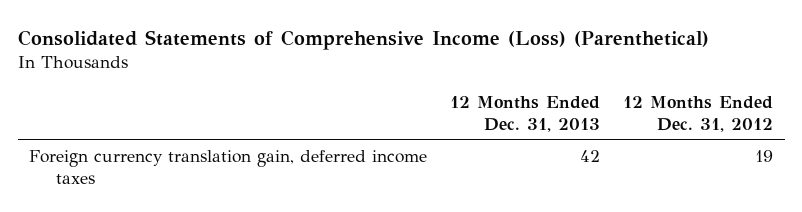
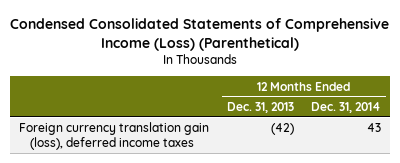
[17,29,709,50] Consolidated Statements of Comprehensive Income (Loss) (Parenthetical) -> [10,18,390,51] Condensed Consolidated Statements of Comprehensive Income (Loss) (Parenthetical)
[623,95,774,132] 12 Months Ended Dec. 31, 2012 -> none
none -> [311,102,382,114] Dec. 31, 2014
[29,149,428,184] Foreign currency translation gain, deferred income taxes -> [19,122,210,150] Foreign currency translation gain (loss), deferred income taxes
[580,149,601,162] 42 -> [270,123,294,136] (42)

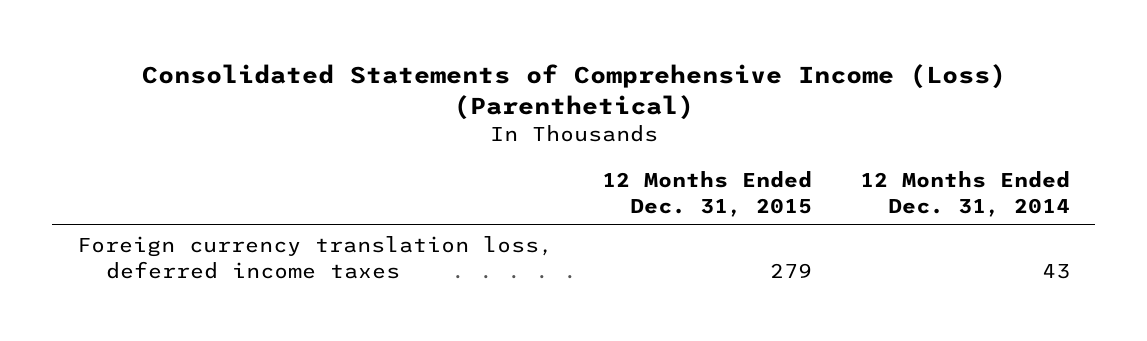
[10,18,390,51] Condensed Consolidated Statements of Comprehensive Income (Loss) (Parenthetical) -> [141,64,1006,121] Consolidated Statements of Comprehensive Income (Loss) (Parenthetical)
[226,102,294,114] Dec. 31, 2013 -> none
none -> [601,171,812,217] 12 Months Ended Dec. 31, 2015
[19,122,210,150] Foreign currency translation gain (loss), deferred income taxes -> [76,235,553,279] Foreign currency translation loss, deferred income taxes

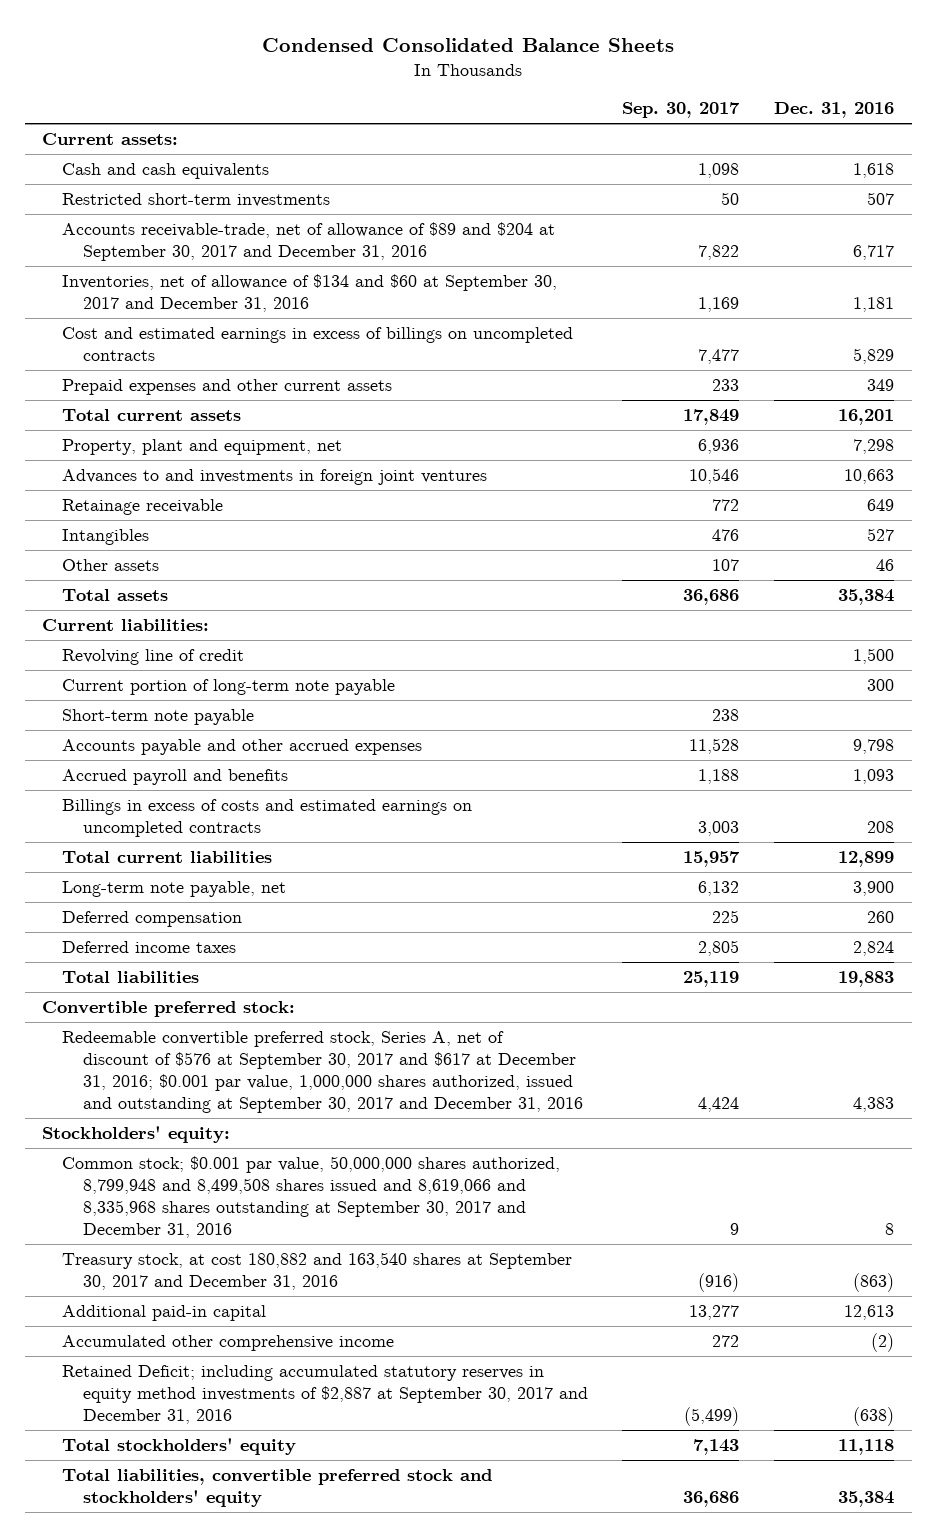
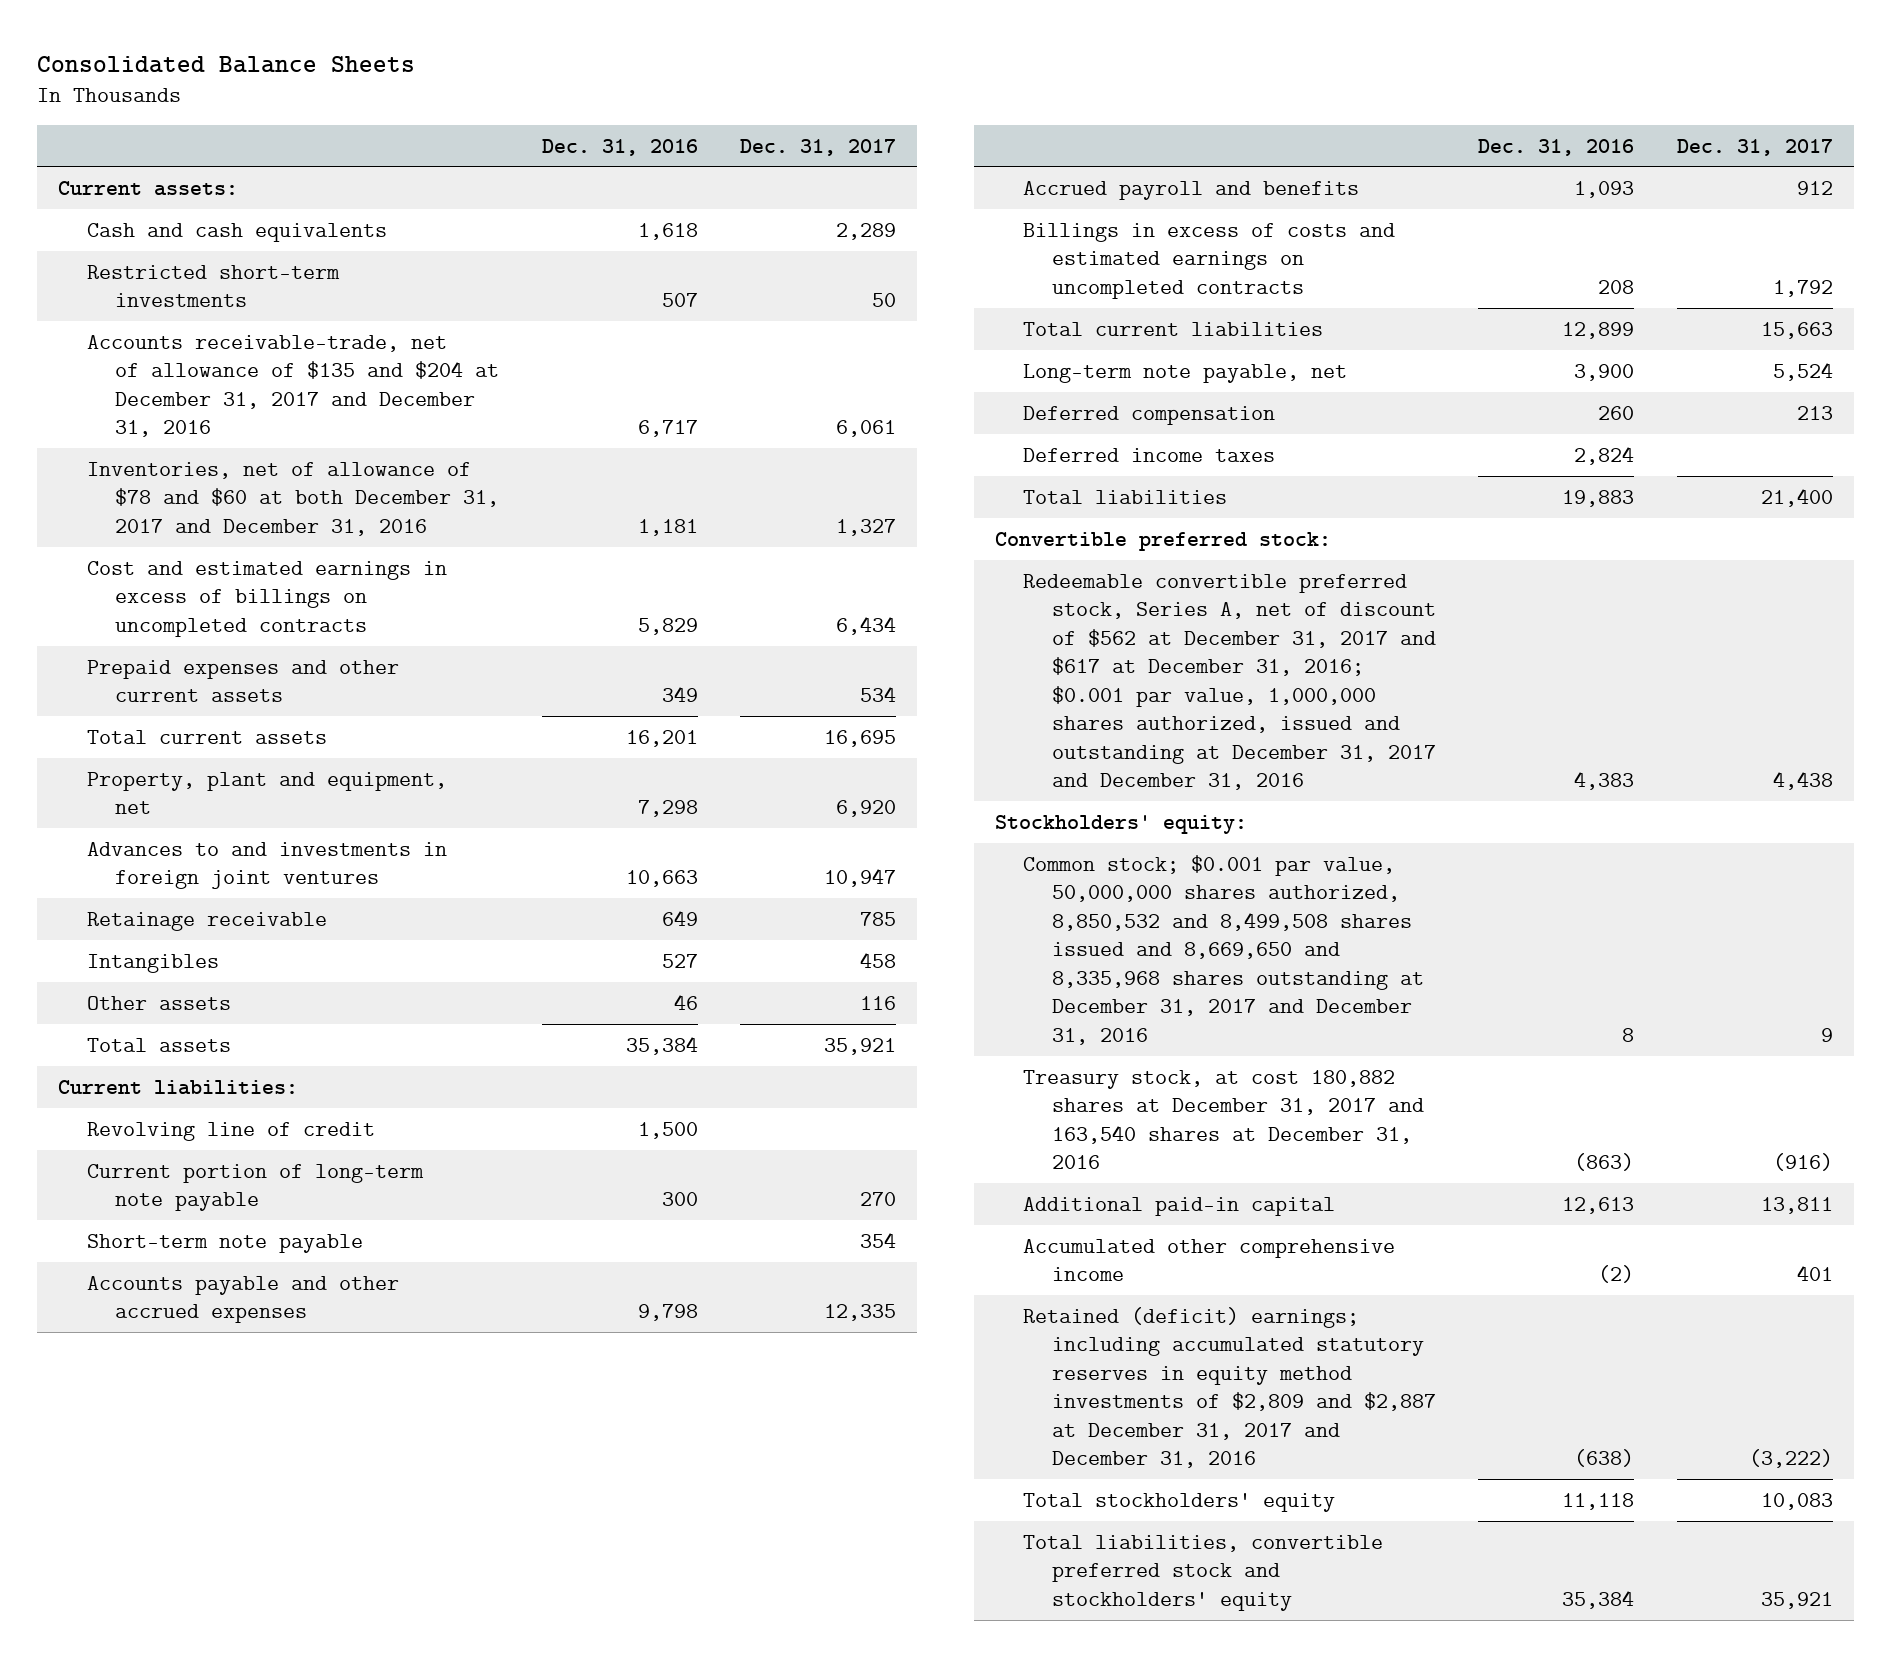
[262,38,675,53] Condensed Consolidated Balance Sheets -> [36,55,415,73] Consolidated Balance Sheets
[622,102,741,119] Sep. 30, 2017 -> none
none -> [739,138,896,156] Dec. 31, 2017
[62,222,556,261] Accounts receivable-trade, net of allowance of $89 and $204 at September 30, 2017 and December 31, 2016 -> [86,334,500,438] Accounts receivable-trade, net of allowance of $135 and $204 at December 31, 2017 and December 31, 2016
[62,274,558,312] Inventories, net of allowance of $134 and $60 at September 30, 2017 and December 31, 2016 -> [86,461,500,536] Inventories, net of allowance of $78 and $60 at both December 31, 2017 and December 31, 2016
[62,1031,583,1113] Redeemable convertible preferred stock, Series A, net of discount of $576 at September 30, 2017 and $617 at December 31, 2016; $0.001 par value, 1,000,000 shares authorized, issued and outstanding at September 30, 2017 and December 31, 2016 -> [1023,573,1436,791] Redeemable convertible preferred stock, Series A, net of discount of $562 at December 31, 2017 and $617 at December 31, 2016; $0.001 par value, 1,000,000 shares authorized, issued and outstanding at December 31, 2017 and December 31, 2016
[62,1156,561,1238] Common stock; $0.001 par value, 50,000,000 shares authorized, 8,799,948 and 8,499,508 shares issued and 8,619,066 and 8,335,968 shares outstanding at September 30, 2017 and December 31, 2016 -> [1023,854,1424,1045] Common stock; $0.001 par value, 50,000,000 shares authorized, 8,850,532 and 8,499,508 shares issued and 8,669,650 and 8,335,968 shares outstanding at December 31, 2017 and December 31, 2016
[62,1252,573,1290] Treasury stock, at cost 180,882 and 163,540 shares at September 30, 2017 and December 31, 2016 -> [1023,1069,1424,1170] Treasury stock, at cost 180,882 shares at December 31, 2017 and 163,540 shares at December 31, 2016
[62,1365,588,1424] Retained Deficit; including accumulated statutory reserves in equity method investments of $2,887 at September 30, 2017 and December 31, 2016 -> [1023,1306,1436,1469] Retained (deficit) earnings; including accumulated statutory reserves in equity method investments of $2,809 and $2,887 at December 31, 2017 and December 31, 2016

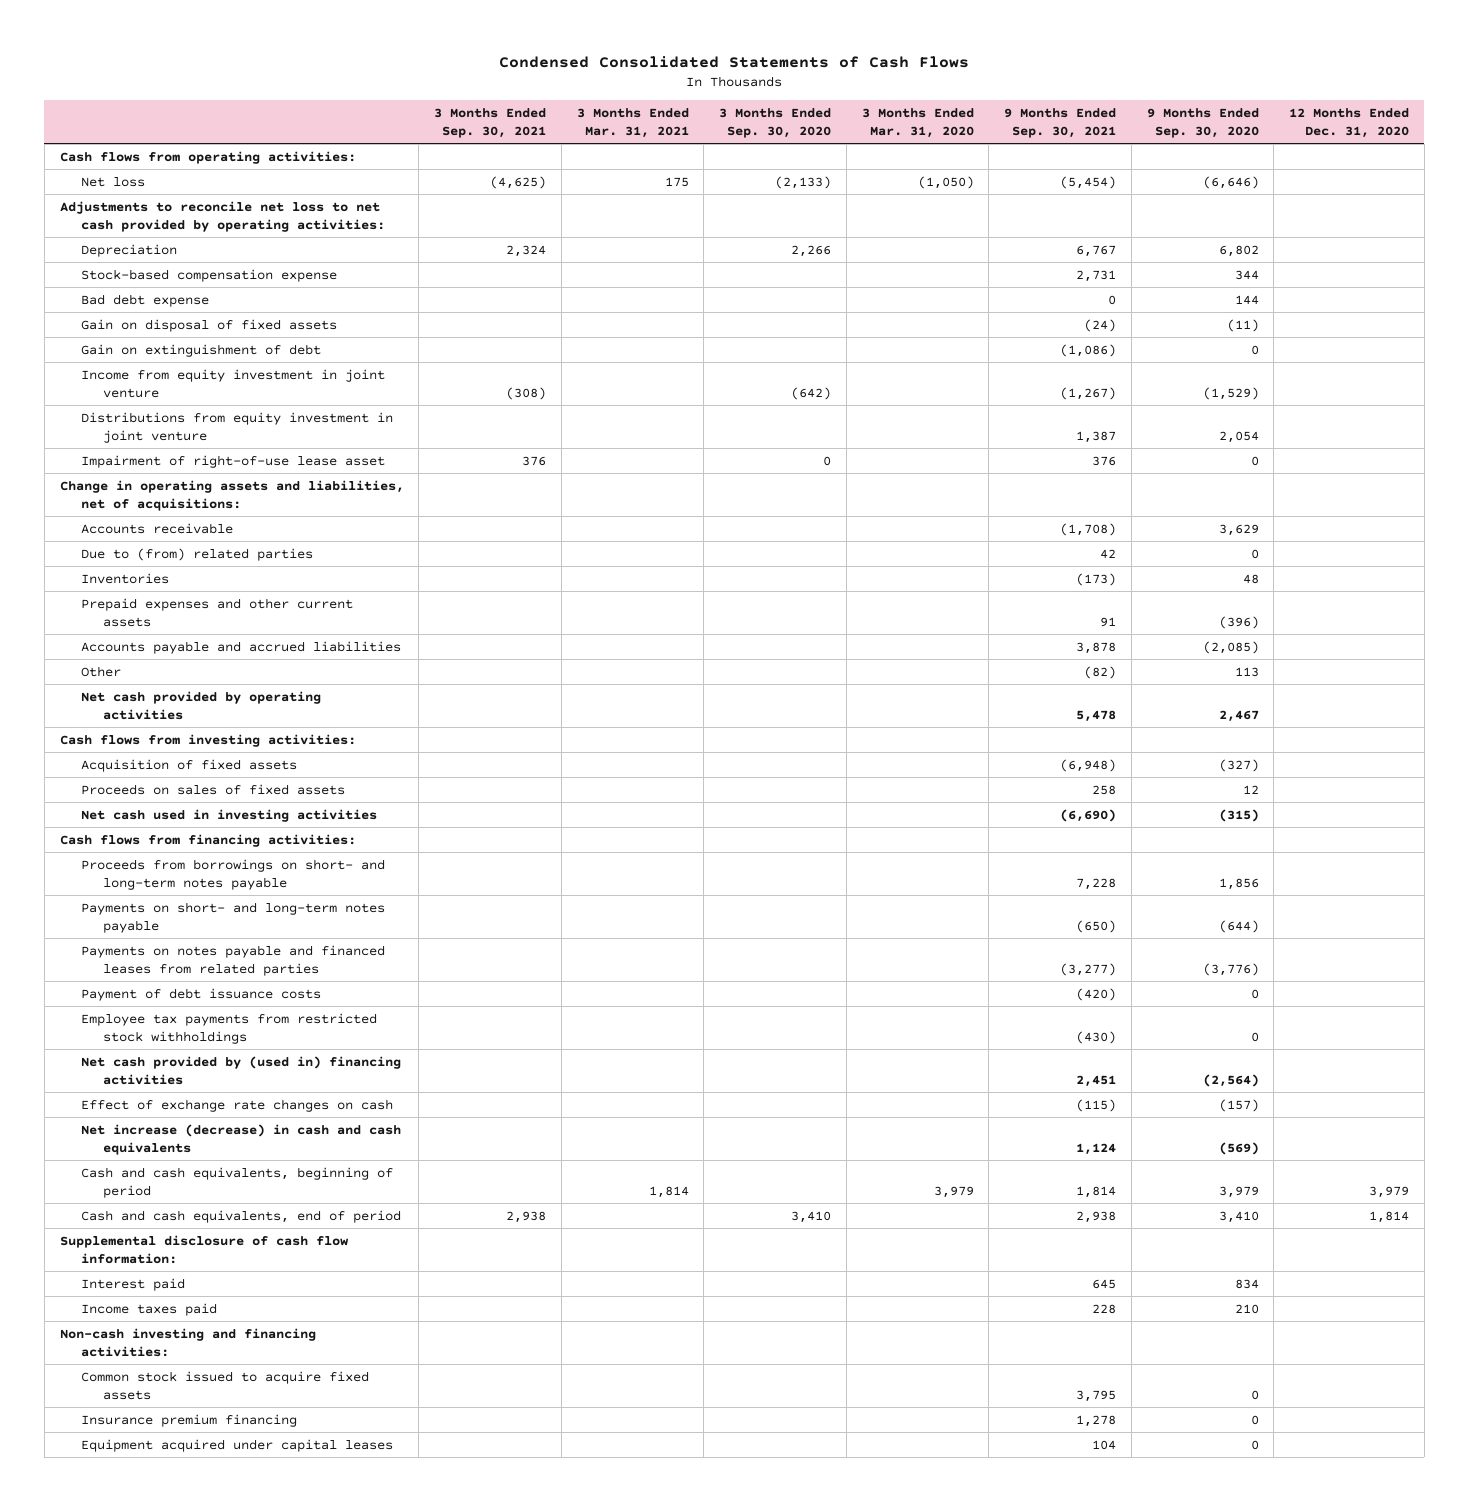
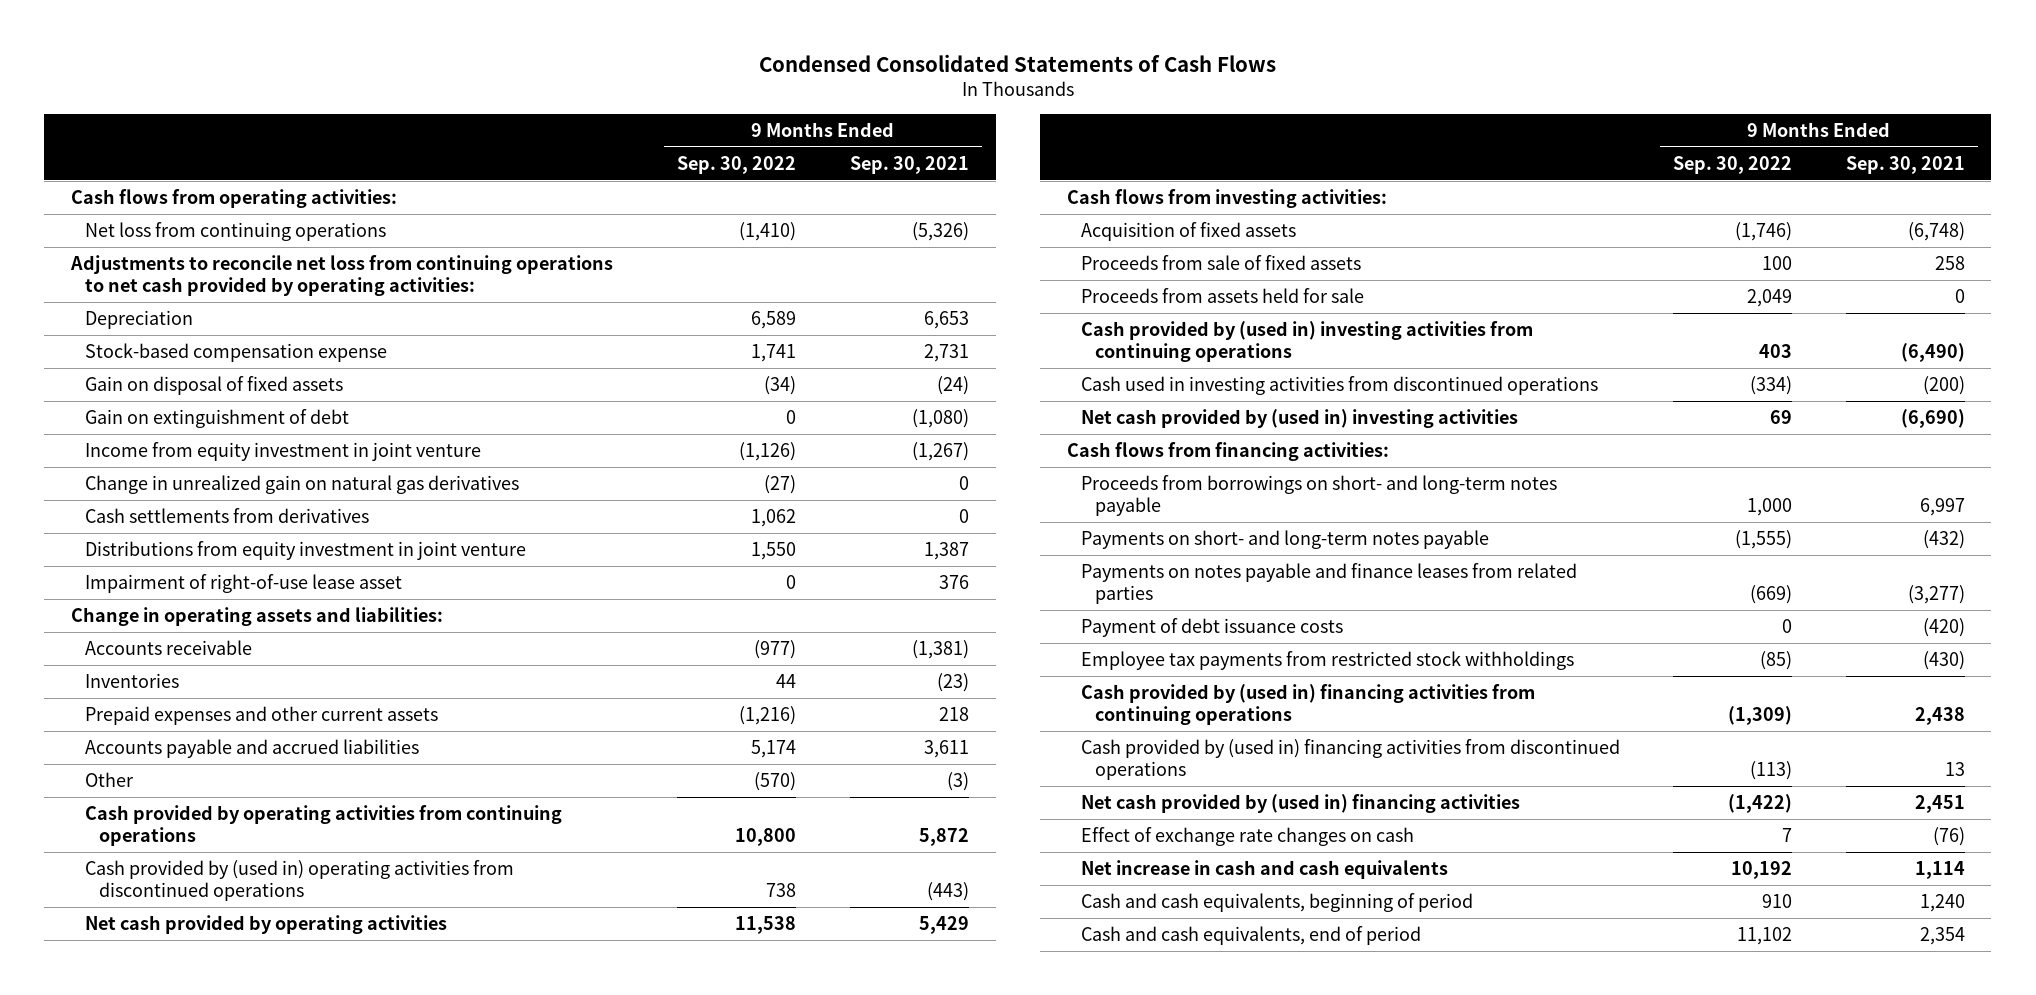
[434,107,547,138] 3 Months Ended Sep. 30, 2021 -> none
[576,107,689,138] 3 Months Ended Mar. 31, 2021 -> none
[719,107,832,138] 3 Months Ended Sep. 30, 2020 -> none
[861,107,974,138] 3 Months Ended Mar. 31, 2020 -> none
[1146,107,1259,138] 9 Months Ended Sep. 30, 2020 -> none
[1289,107,1410,138] 12 Months Ended Dec. 31, 2020 -> none
none -> [677,155,797,174] Sep. 30, 2022
[81,176,146,187] Net loss -> none
none -> [84,221,386,241] Net loss from continuing operations
[59,200,386,232] Adjustments to reconcile net loss to net cash provided by operating activities: -> [70,254,614,296] Adjustments to reconcile net loss from continuing operations to net cash provided by operating activities:
[1076,244,1117,257] 6,767 -> [923,310,969,329] 6,653
[81,293,210,307] Bad debt expense -> none
[1060,343,1117,357] (1,086) -> [911,408,969,428] (1,080)
none -> [84,474,519,494] Change in unrealized gain on natural gas derivatives
none -> [84,507,369,523] Cash settlements from derivatives
[81,547,314,561] Due to (from) related parties -> none
[59,479,404,511] Change in operating assets and liabilities, net of acquisitions: -> [71,606,444,626] Change in operating assets and liabilities:
[1060,522,1117,536] (1,708) -> [911,639,969,659] (1,381)
[1076,572,1117,586] (173) -> [936,672,969,692] (23)
[1100,616,1117,627] 91 -> [938,706,969,721] 218
[1076,641,1117,654] 3,878 -> [923,739,969,758] 3,611
[1084,665,1117,679] (82) -> [946,771,969,791] (3)
none -> [84,804,562,846] Cash provided by operating activities from continuing operations
none -> [84,859,514,901] Cash provided by (used in) operating activities from discontinued operations
[1076,709,1117,722] 5,478 -> [918,915,969,934] 5,429
[1060,758,1117,772] (6,948) -> [1907,221,1965,241] (6,748)
[81,783,346,795] Proceeds on sales of fixed assets -> [1080,254,1361,270] Proceeds from sale of fixed assets
none -> [1080,287,1364,303] Proceeds from assets held for sale
none -> [1080,320,1533,362] Cash provided by (used in) investing activities from continuing operations
none -> [1080,375,1598,395] Cash used in investing activities from discontinued operations
[81,808,378,822] Net cash used in investing activities -> [1080,408,1518,428] Net cash provided by (used in) investing activities
[1076,877,1117,890] 7,228 -> [1919,497,1965,516] 6,997
[1076,919,1117,933] (650) -> [1922,529,1965,549] (432)
[81,944,386,976] Payments on notes payable and financed leases from related parties -> [1080,562,1577,604] Payments on notes payable and finance leases from related parties
none -> [1080,683,1535,725] Cash provided by (used in) financing activities from continuing operations
none -> [1080,738,1620,780] Cash provided by (used in) financing activities from discontinued operations
[59,1234,349,1264] Supplemental disclosure of cash flow information: -> none
[81,1277,186,1291] Interest paid -> none
[81,1302,218,1316] Income taxes paid -> none
[59,1327,316,1357] Non-cash investing and financing activities: -> none
[81,1370,370,1400] Common stock issued to acquire fixed assets -> none
[81,1413,298,1427] Insurance premium financing -> none
[81,1438,394,1452] Equipment acquired under capital leases -> none
[1076,1098,1117,1112] (115) -> [1932,826,1965,846] (76)
[81,1123,402,1155] Net increase (decrease) in cash and cash equivalents -> [1080,859,1448,879] Net increase in cash and cash equivalents
[1076,1142,1117,1155] 1,124 -> [1914,860,1965,879] 1,114
[1076,1185,1117,1198] 1,814 -> [1919,893,1965,912] 1,240
[1076,1210,1117,1223] 2,938 -> [1919,926,1965,945] 2,354

